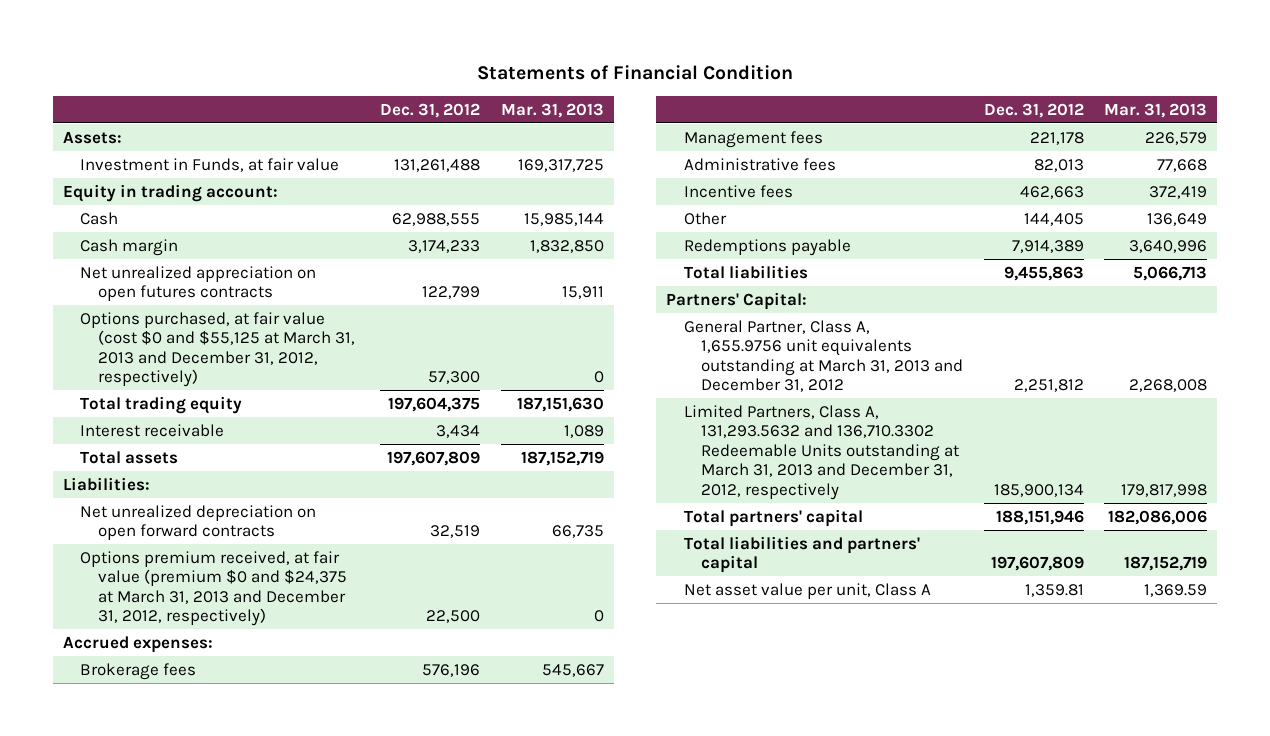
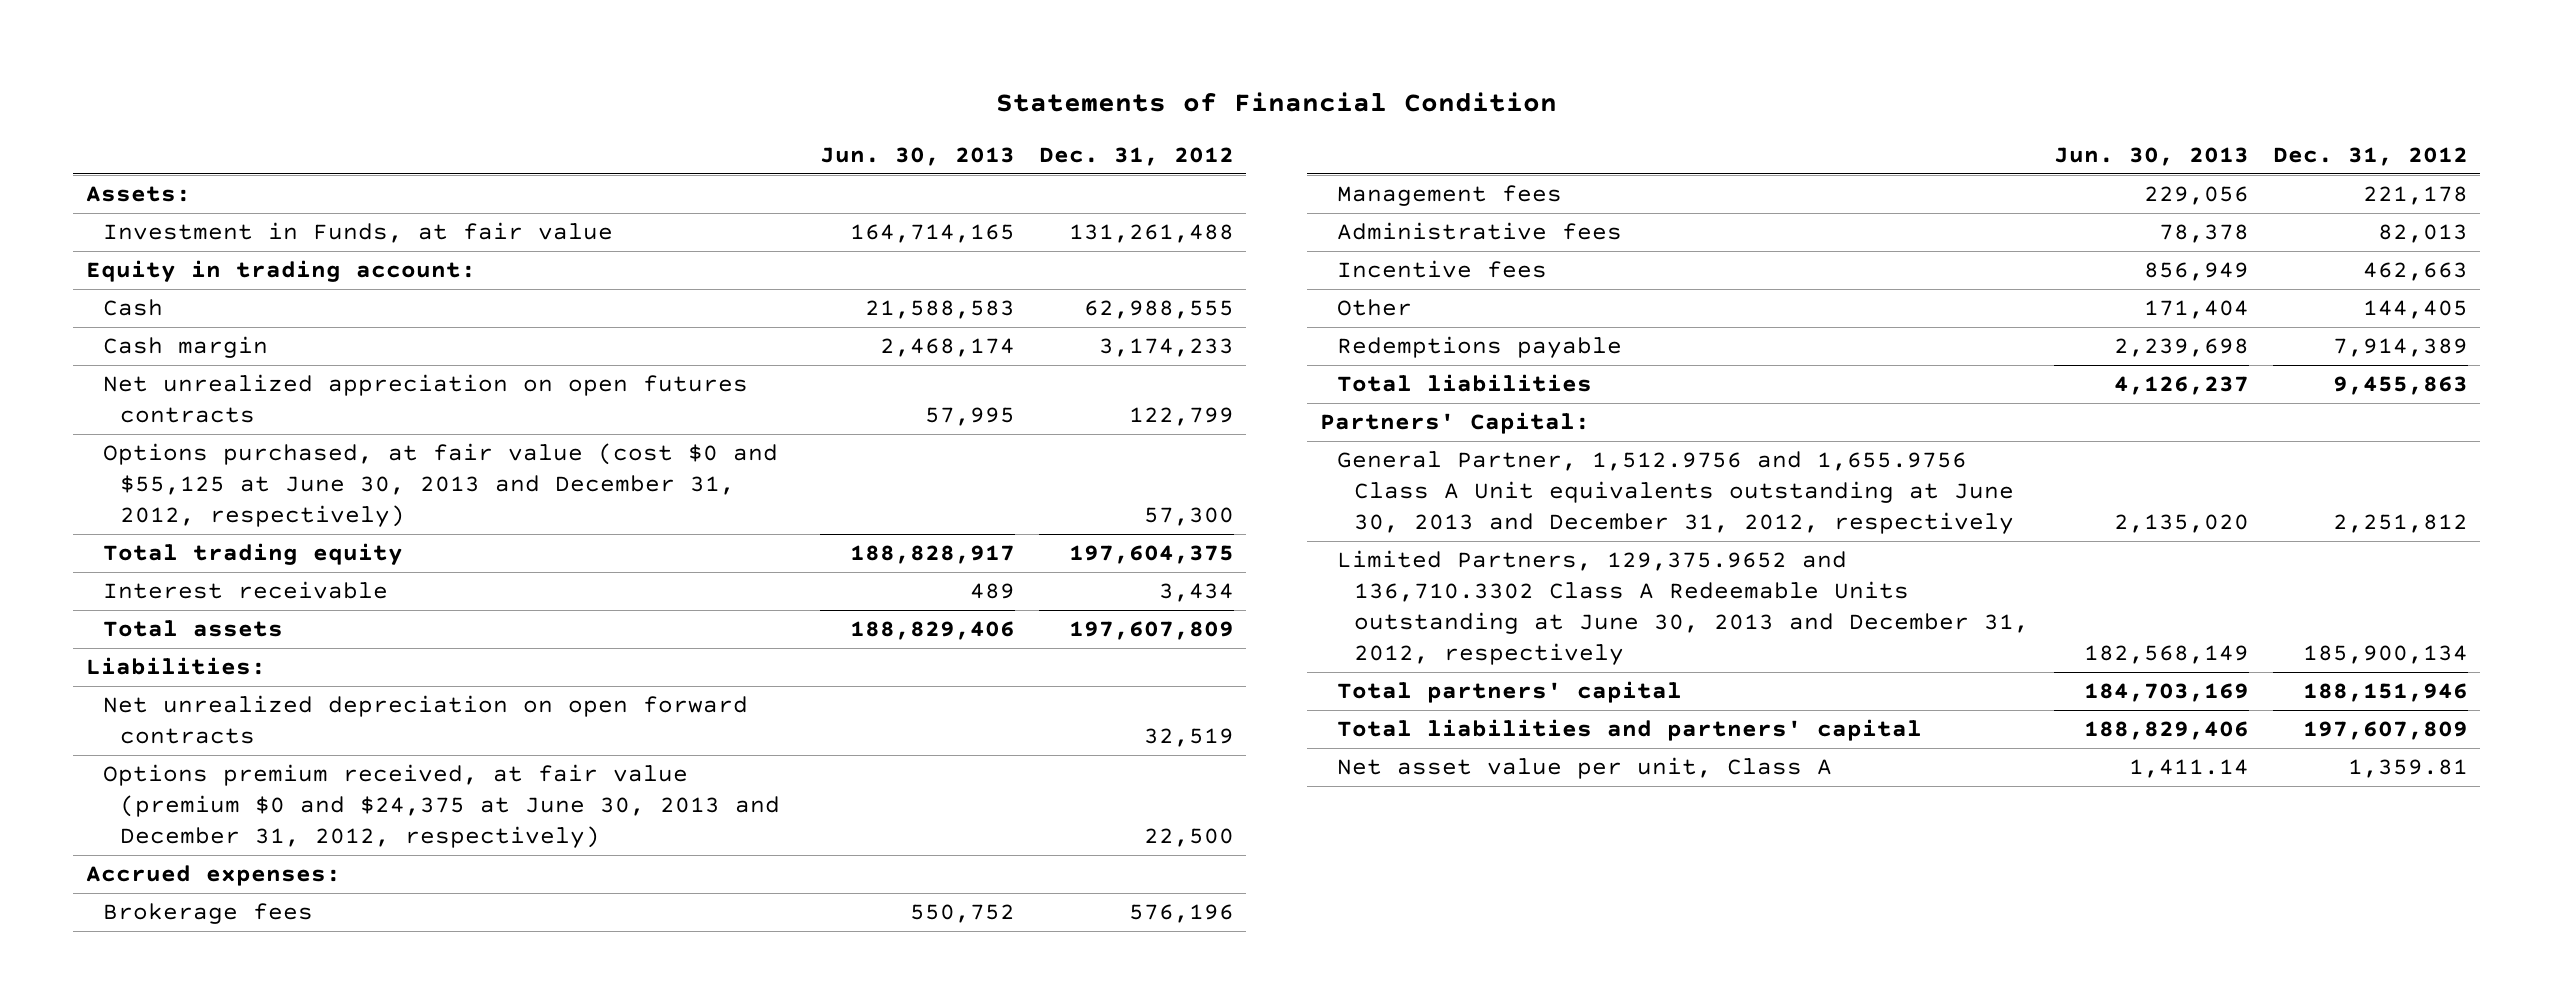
[500,102,604,118] Mar. 31, 2013 -> none
none -> [819,146,1015,166] Jun. 30, 2013
[80,311,355,388] Options purchased, at fair value (cost $0 and $55,125 at March 31, 2013 and December 31, 2012, respectively) -> [102,443,778,528] Options purchased, at fair value (cost $0 and $55,125 at June 30, 2013 and December 31, 2012, respectively)
[80,550,347,627] Options premium received, at fair value (premium $0 and $24,375 at March 31, 2013 and December 31, 2012, respectively) -> [102,764,781,849] Options premium received, at fair value (premium $0 and $24,375 at June 30, 2013 and December 31, 2012, respectively)
[683,319,964,393] General Partner, Class A, 1,655.9756 unit equivalents outstanding at March 31, 2013 and December 31, 2012 -> [1336,451,2015,535] General Partner, 1,512.9756 and 1,655.9756 Class A Unit equivalents outstanding at June 30, 2013 and December 31, 2012, respectively
[683,404,960,501] Limited Partners, Class A, 131,293.5632 and 136,710.3302 Redeemable Units outstanding at March 31, 2013 and December 31, 2012, respectively -> [1336,550,2030,666] Limited Partners, 129,375.9652 and 136,710.3302 Class A Redeemable Units outstanding at June 30, 2013 and December 31, 2012, respectively

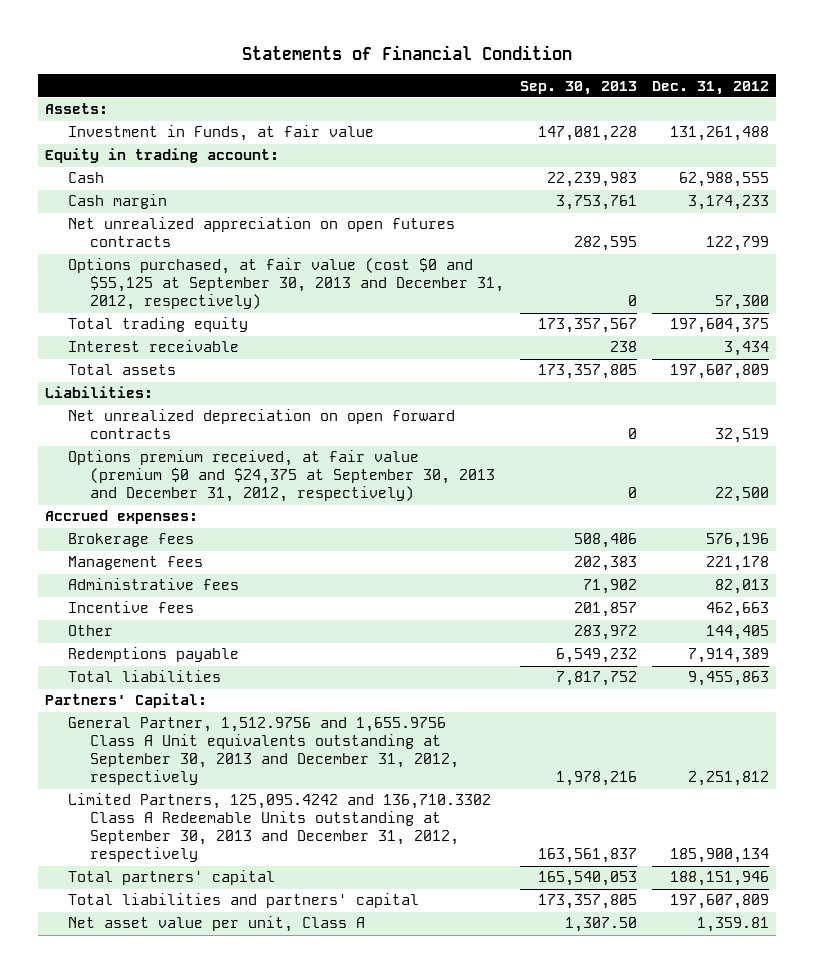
[819,146,1015,166] Jun. 30, 2013 -> none
none -> [519,80,637,95] Sep. 30, 2013
[102,443,778,528] Options purchased, at fair value (cost $0 and $55,125 at June 30, 2013 and December 31, 2012, respectively) -> [67,258,505,311] Options purchased, at fair value (cost $0 and $55,125 at September 30, 2013 and December 31, 2012, respectively)
[102,764,781,849] Options premium received, at fair value (premium $0 and $24,375 at June 30, 2013 and December 31, 2012, respectively) -> [67,450,496,503] Options premium received, at fair value (premium $0 and $24,375 at September 30, 2013 and December 31, 2012, respectively)
[1336,451,2015,535] General Partner, 1,512.9756 and 1,655.9756 Class A Unit equivalents outstanding at June 30, 2013 and December 31, 2012, respectively -> [67,717,460,786] General Partner, 1,512.9756 and 1,655.9756 Class A Unit equivalents outstanding at September 30, 2013 and December 31, 2012, respectively
[1336,550,2030,666] Limited Partners, 129,375.9652 and 136,710.3302 Class A Redeemable Units outstanding at June 30, 2013 and December 31, 2012, respectively -> [67,793,491,863] Limited Partners, 125,095.4242 and 136,710.3302 Class A Redeemable Units outstanding at September 30, 2013 and December 31, 2012, respectively

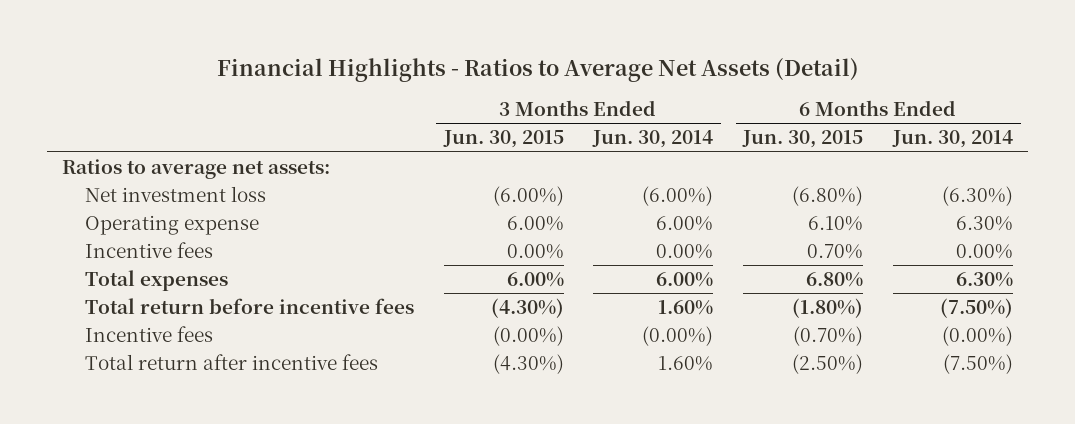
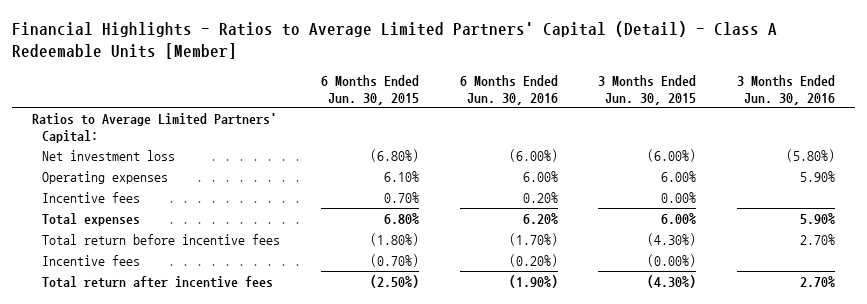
[216,58,859,83] Financial Highlights - Ratios to Average Net Assets (Detail) -> [11,20,777,59] Financial Highlights - Ratios to Average Limited Partners' Capital (Detail) - Class A Redeemable Units [Member]
[592,130,714,149] Jun. 30, 2014 -> none
[892,130,1014,149] Jun. 30, 2014 -> none
none -> [459,74,558,105] 6 Months Ended Jun. 30, 2016
none -> [736,74,835,105] 3 Months Ended Jun. 30, 2016
[62,158,331,179] Ratios to average net assets: -> [31,112,277,143] Ratios to Average Limited Partners' Capital:
[84,214,259,235] Operating expense -> [42,170,169,184] Operating expenses

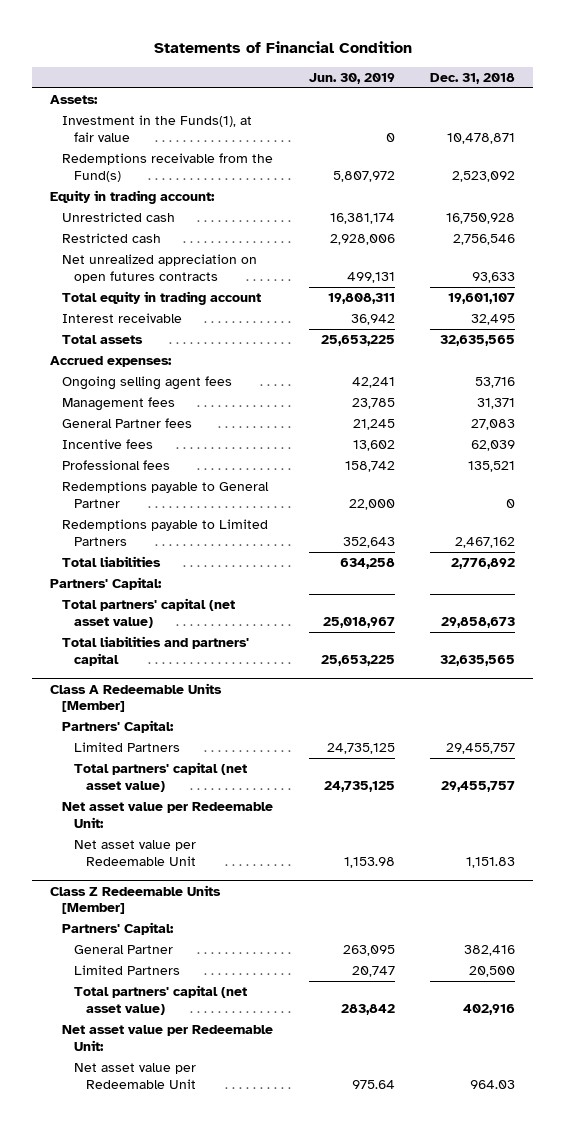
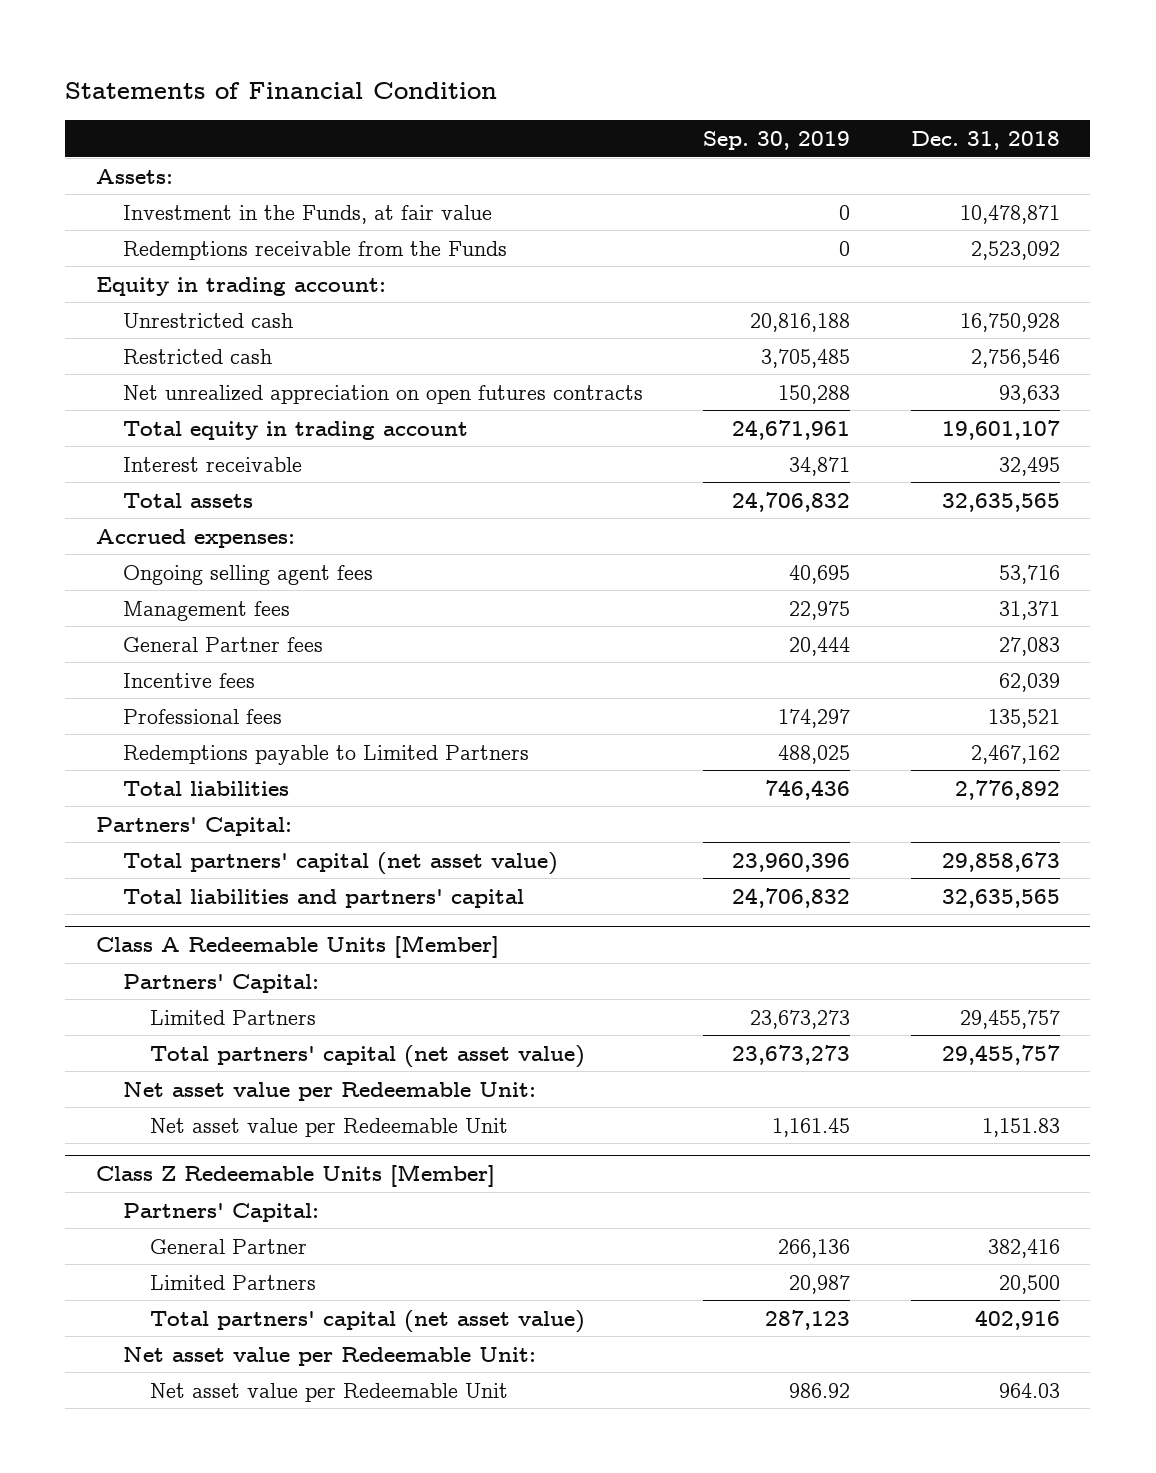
[308,72,395,84] Jun. 30, 2019 -> none
none -> [703,130,851,150] Sep. 30, 2019
[62,115,253,142] Investment in the Funds(1), at fair value -> [122,204,492,224] Investment in the Funds, at fair value
[62,153,274,182] Redemptions receivable from the Fund(s) -> [122,240,507,260] Redemptions receivable from the Funds
[62,481,270,508] Redemptions payable to General Partner -> none

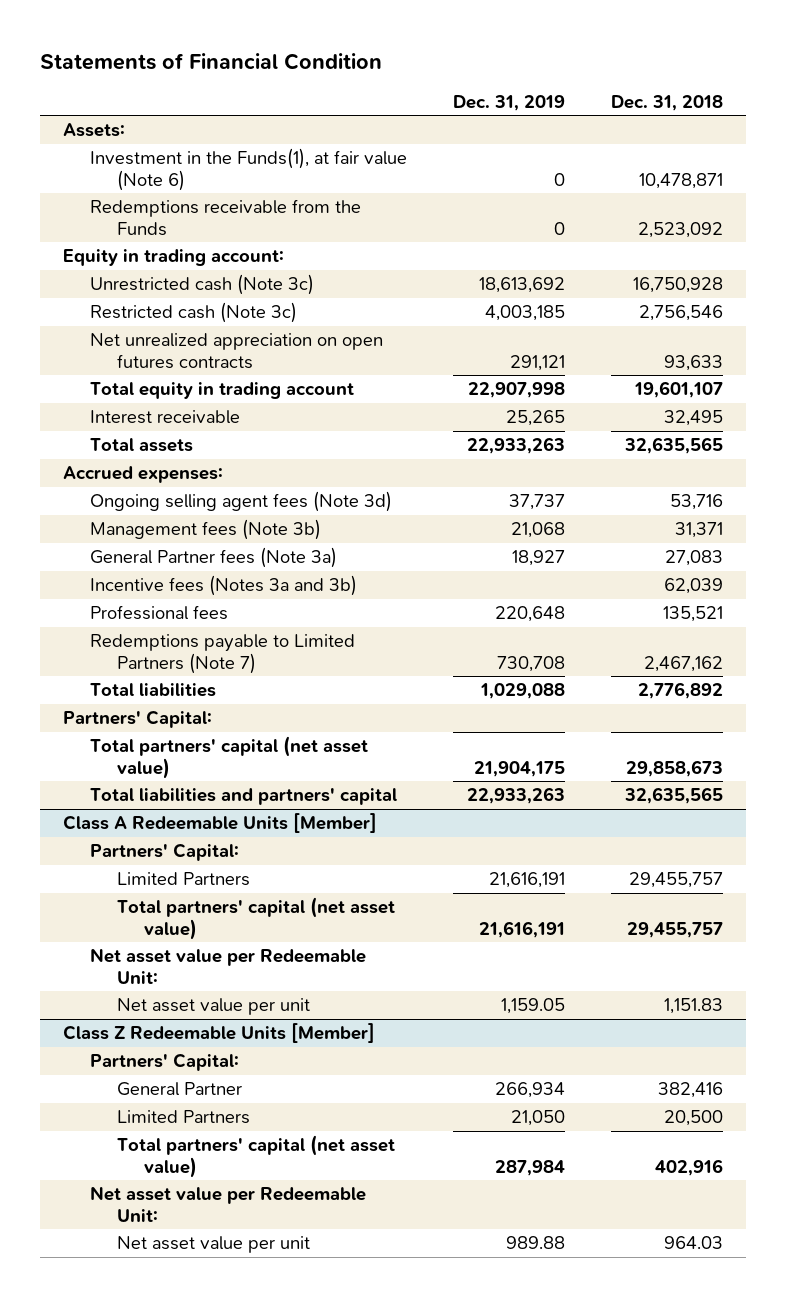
[703,130,851,150] Sep. 30, 2019 -> none
none -> [452,94,565,111] Dec. 31, 2019
[122,204,492,224] Investment in the Funds, at fair value -> [89,148,407,191] Investment in the Funds(1), at fair value (Note 6)
[122,312,293,328] Unrestricted cash -> [89,274,314,296] Unrestricted cash (Note 3c)
[122,348,272,364] Restricted cash -> [89,302,297,324] Restricted cash (Note 3c)
[122,564,373,585] Ongoing selling agent fees -> [89,491,392,513] Ongoing selling agent fees (Note 3d)
[122,600,290,621] Management fees -> [89,519,321,541] Management fees (Note 3b)
[122,636,323,652] General Partner fees -> [89,547,337,569] General Partner fees (Note 3a)
[122,672,255,688] Incentive fees -> [89,575,357,597] Incentive fees (Notes 3a and 3b)
[122,744,529,765] Redemptions payable to Limited Partners -> [89,634,355,674] Redemptions payable to Limited Partners (Note 7)
[149,1117,508,1137] Net asset value per Redeemable Unit -> [116,998,310,1016] Net asset value per unit
[149,1382,508,1402] Net asset value per Redeemable Unit -> [116,1236,310,1254] Net asset value per unit

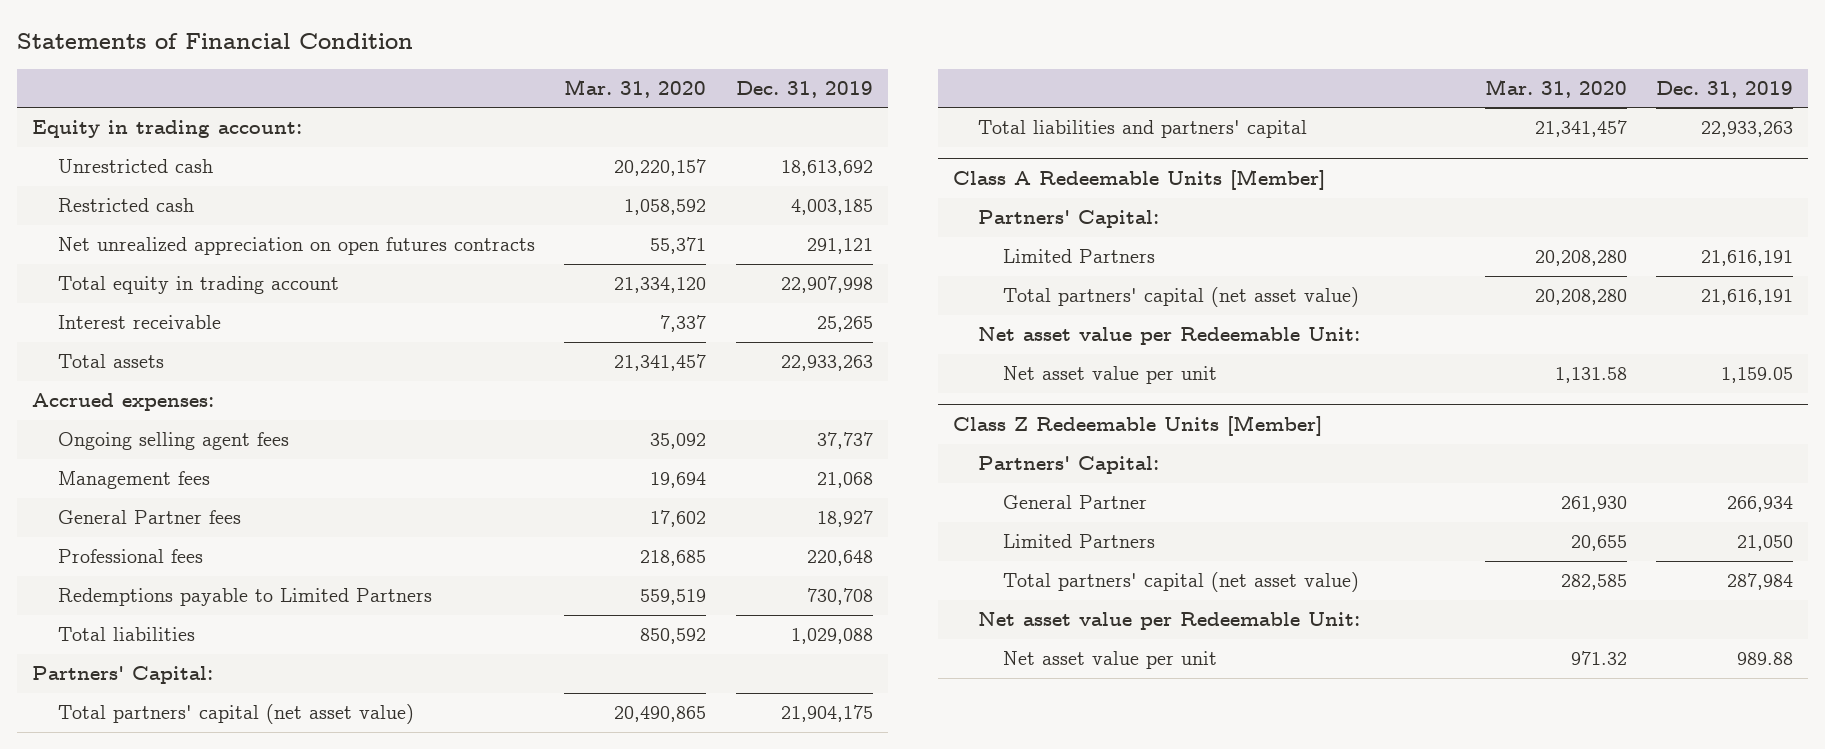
[610,94,723,111] Dec. 31, 2018 -> none
none -> [564,78,707,98] Mar. 31, 2020
[62,123,125,138] Assets: -> none
[89,148,407,191] Investment in the Funds(1), at fair value (Note 6) -> none
[89,199,361,236] Redemptions receivable from the Funds -> none
[89,274,314,296] Unrestricted cash (Note 3c) -> [57,159,213,174] Unrestricted cash
[89,302,297,324] Restricted cash (Note 3c) -> [57,198,194,213] Restricted cash
[89,575,357,597] Incentive fees (Notes 3a and 3b) -> none
[89,491,392,513] Ongoing selling agent fees (Note 3d) -> [57,432,289,451] Ongoing selling agent fees
[89,519,321,541] Management fees (Note 3b) -> [57,471,210,490] Management fees
[89,547,337,569] General Partner fees (Note 3a) -> [57,510,241,525] General Partner fees
[89,634,355,674] Redemptions payable to Limited Partners (Note 7) -> [57,588,432,607] Redemptions payable to Limited Partners

